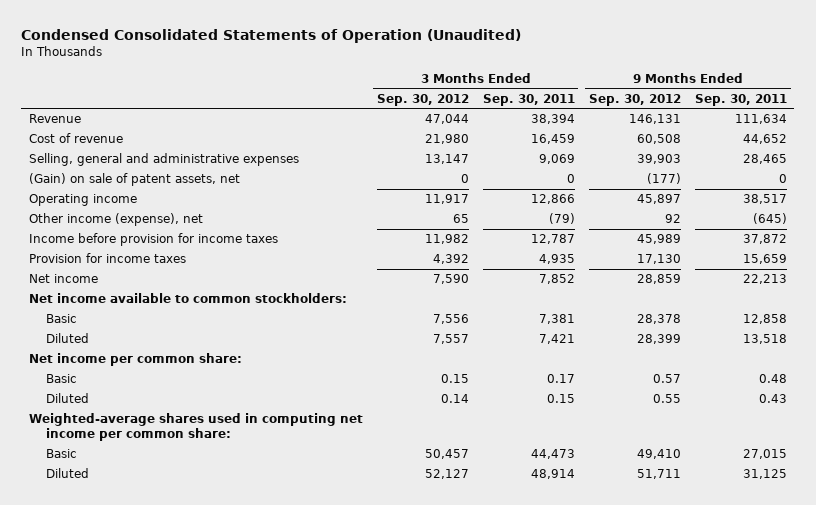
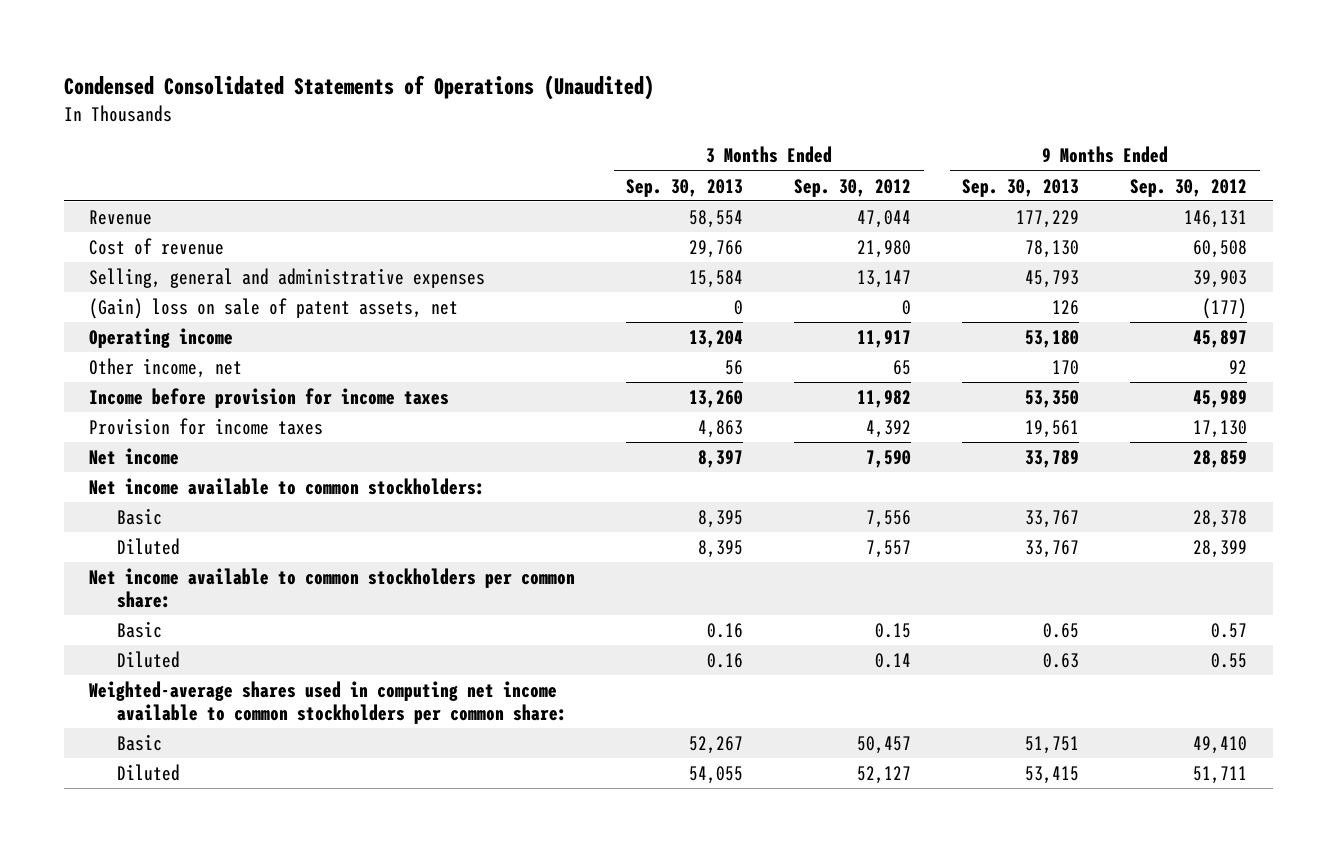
[21,29,522,44] Condensed Consolidated Statements of Operation (Unaudited) -> [63,75,654,101] Condensed Consolidated Statements of Operations (Unaudited)
[482,93,575,106] Sep. 30, 2011 -> none
[695,93,788,106] Sep. 30, 2011 -> none
none -> [626,178,744,197] Sep. 30, 2013
none -> [962,178,1080,197] Sep. 30, 2013
[28,173,240,187] (Gain) on sale of patent assets, net -> [89,297,459,319] (Gain) loss on sale of patent assets, net
[28,213,203,227] Other income (expense), net -> [89,357,243,378] Other income, net
[28,353,242,367] Net income per common share: -> [89,567,576,608] Net income available to common stockholders per common share:
[28,413,363,442] Weighted-average shares used in computing net income per common share: -> [89,680,567,724] Weighted-average shares used in computing net income available to common stockholders per common share:

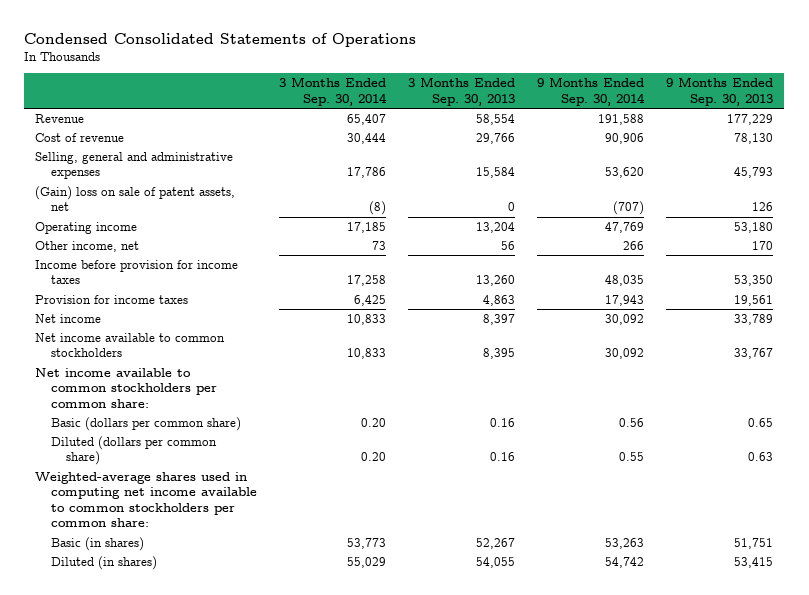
[63,75,654,101] Condensed Consolidated Statements of Operations (Unaudited) -> [24,32,417,47] Condensed Consolidated Statements of Operations
[794,178,912,197] Sep. 30, 2012 -> none
[1130,178,1248,197] Sep. 30, 2012 -> none
none -> [279,77,388,106] 3 Months Ended Sep. 30, 2014
none -> [537,77,646,106] 9 Months Ended Sep. 30, 2014
[89,477,486,495] Net income available to common stockholders: -> none
[116,537,180,555] Diluted -> none
[116,507,162,525] Basic -> [35,332,226,358] Net income available to common stockholders
[116,620,162,638] Basic -> [50,416,241,431] Basic (dollars per common share)
[116,650,180,668] Diluted -> [50,435,217,466] Diluted (dollars per common share)
[116,733,162,751] Basic -> [50,536,144,551] Basic (in shares)
[116,763,180,781] Diluted -> [50,555,157,570] Diluted (in shares)

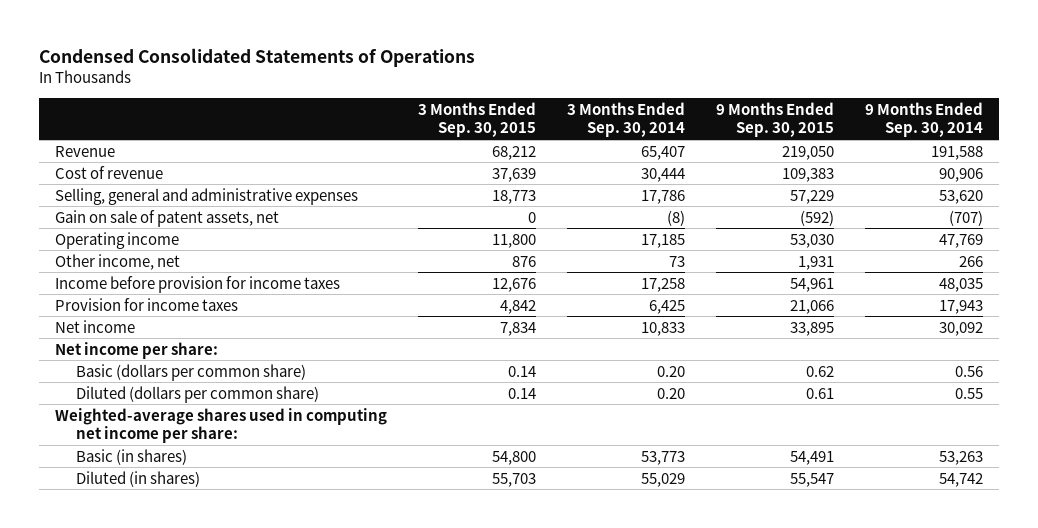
[408,77,516,106] 3 Months Ended Sep. 30, 2013 -> none
[666,77,774,106] 9 Months Ended Sep. 30, 2013 -> none
none -> [417,102,536,138] 3 Months Ended Sep. 30, 2015
none -> [716,102,835,138] 9 Months Ended Sep. 30, 2015
[35,185,236,212] (Gain) loss on sale of patent assets, net -> [54,209,279,227] Gain on sale of patent assets, net
[35,332,226,358] Net income available to common stockholders -> none
[35,367,217,408] Net income available to common stockholders per common share: -> [54,341,218,359] Net income per share:
[35,471,257,528] Weighted-average shares used in computing net income available to common stockholders per common share: -> [54,407,387,443] Weighted-average shares used in computing net income per share:

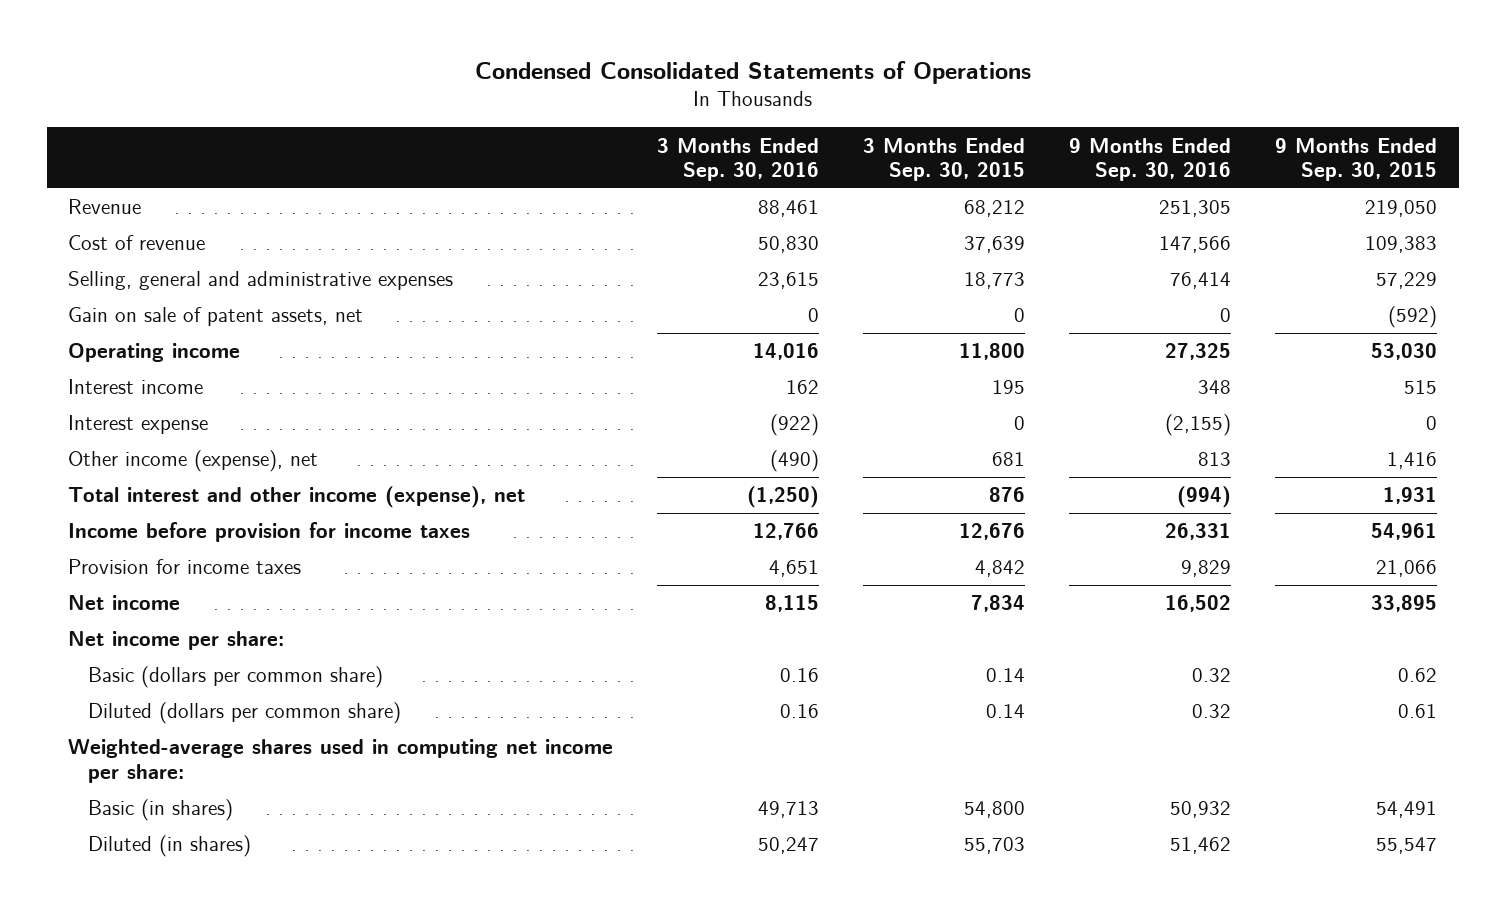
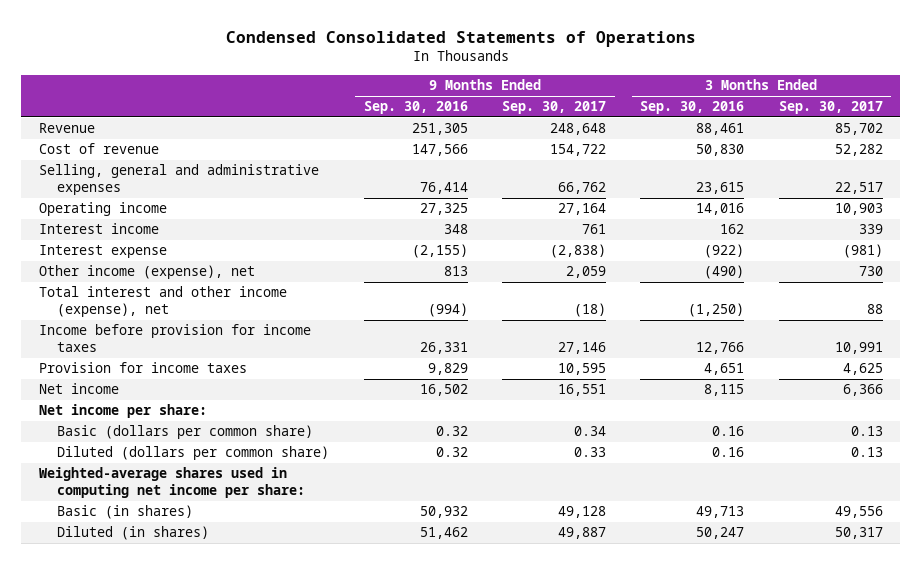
[863,137,1026,181] 3 Months Ended Sep. 30, 2015 -> none
[1274,137,1437,181] 9 Months Ended Sep. 30, 2015 -> none
none -> [501,101,606,115] Sep. 30, 2017
none -> [778,101,883,115] Sep. 30, 2017
[68,307,364,327] Gain on sale of patent assets, net -> none

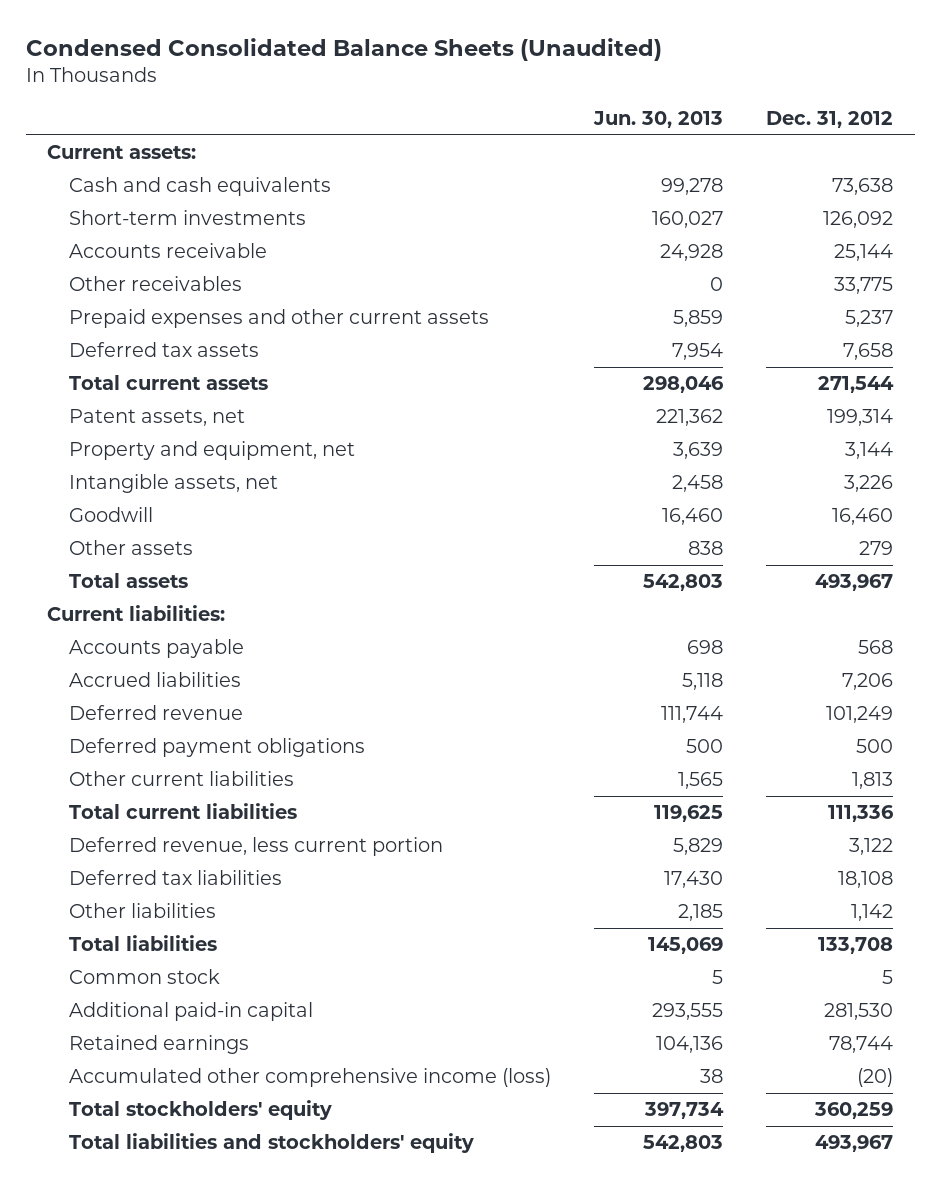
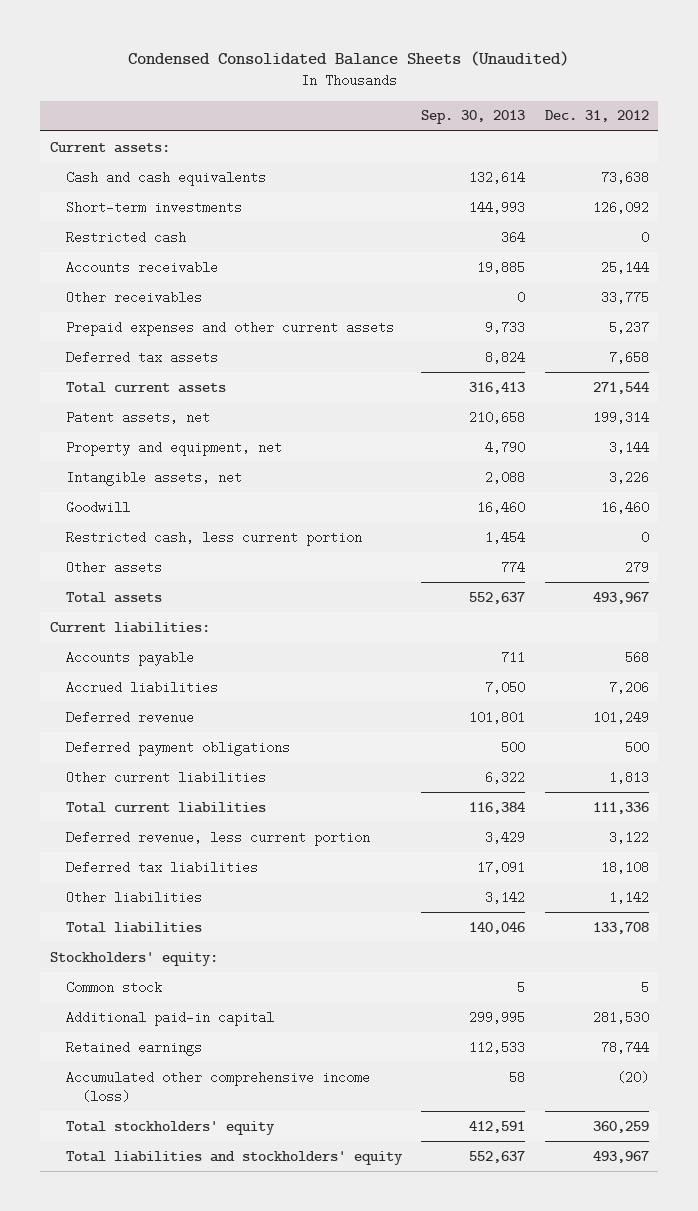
[593,111,724,129] Jun. 30, 2013 -> none
none -> [421,110,526,125] Sep. 30, 2013
none -> [65,230,186,244] Restricted cash
none -> [65,530,362,546] Restricted cash, less current portion
none -> [49,951,218,966] Stockholders' equity:

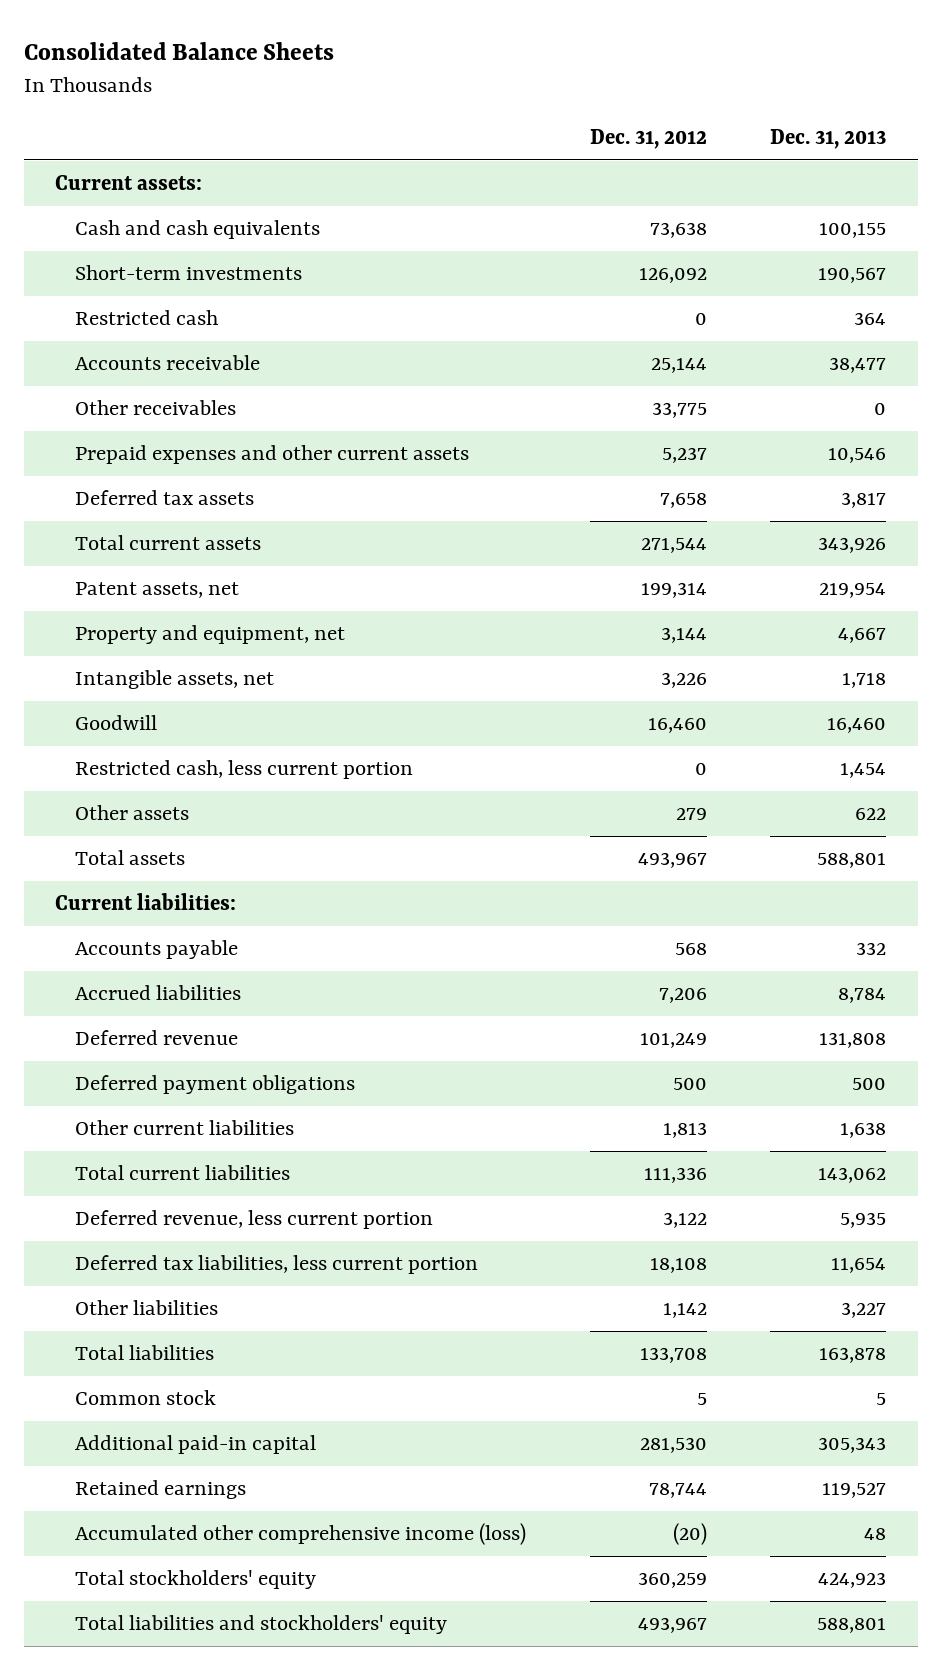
[128,51,570,67] Condensed Consolidated Balance Sheets (Unaudited) -> [23,42,334,61] Consolidated Balance Sheets
[421,110,526,125] Sep. 30, 2013 -> none
none -> [770,128,887,149] Dec. 31, 2013
[65,860,258,874] Deferred tax liabilities -> [75,1254,479,1274] Deferred tax liabilities, less current portion
[49,951,218,966] Stockholders' equity: -> none

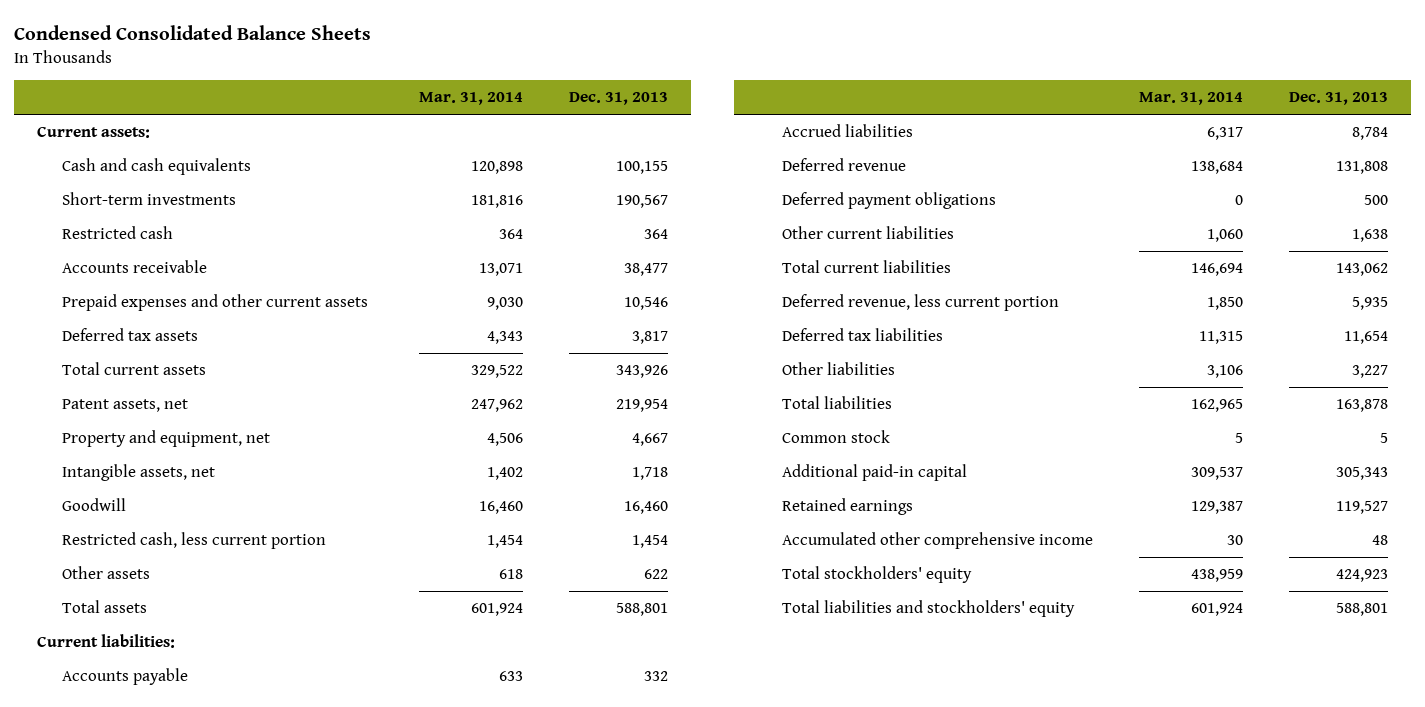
[23,42,334,61] Consolidated Balance Sheets -> [13,25,371,41] Condensed Consolidated Balance Sheets
[589,128,707,149] Dec. 31, 2012 -> none
none -> [419,92,524,106] Mar. 31, 2014
[75,399,237,415] Other receivables -> none
[75,1254,479,1274] Deferred tax liabilities, less current portion -> [782,328,944,342] Deferred tax liabilities
[75,1522,527,1545] Accumulated other comprehensive income (loss) -> [782,532,1094,550] Accumulated other comprehensive income

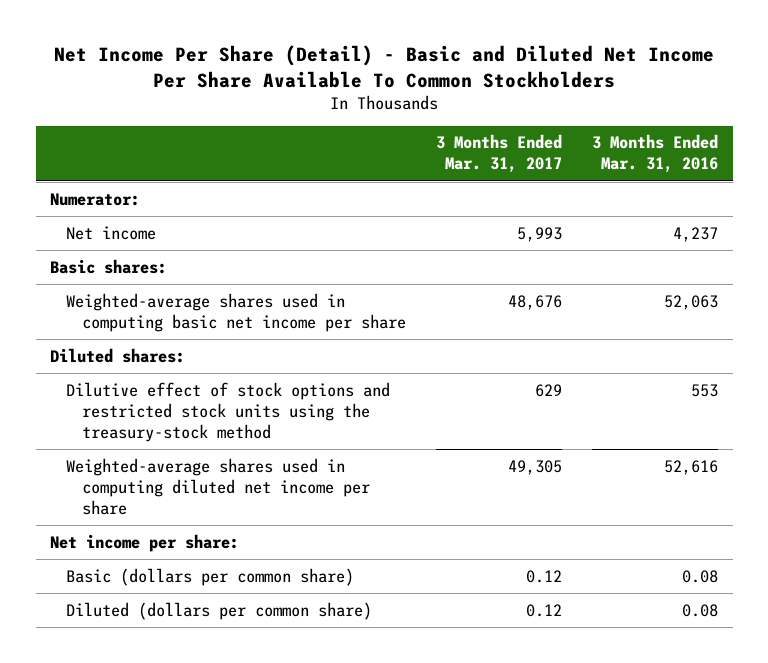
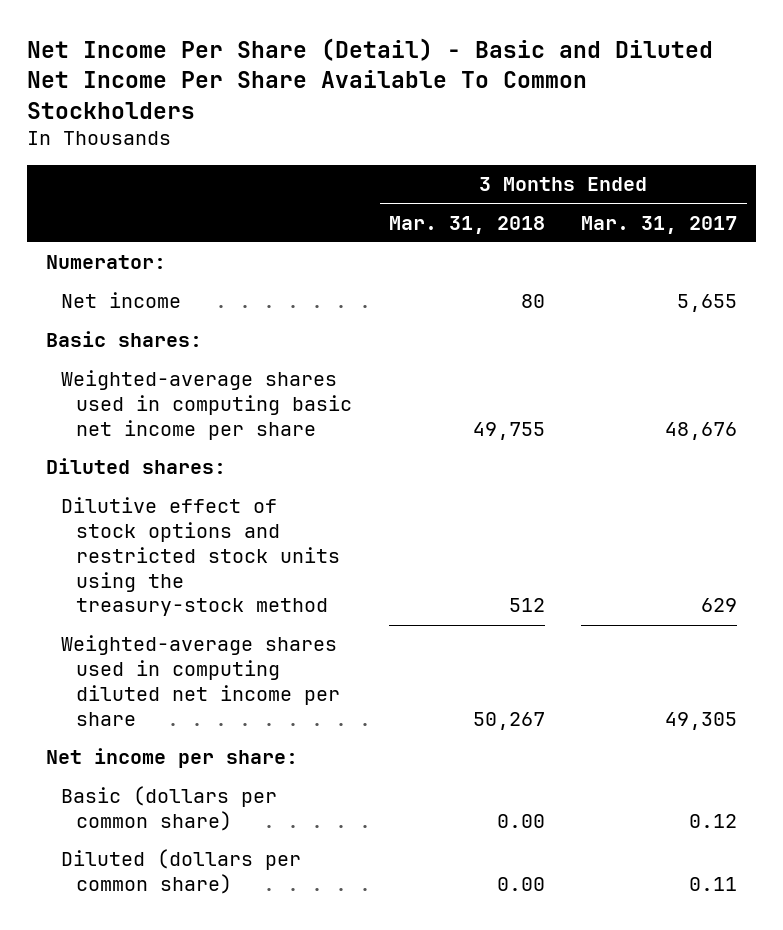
[591,134,718,174] 3 Months Ended Mar. 31, 2016 -> none
none -> [388,215,545,234] Mar. 31, 2018
[516,226,562,242] 5,993 -> [677,294,738,313] 5,655
[525,603,562,617] 0.12 -> [689,877,738,892] 0.11

